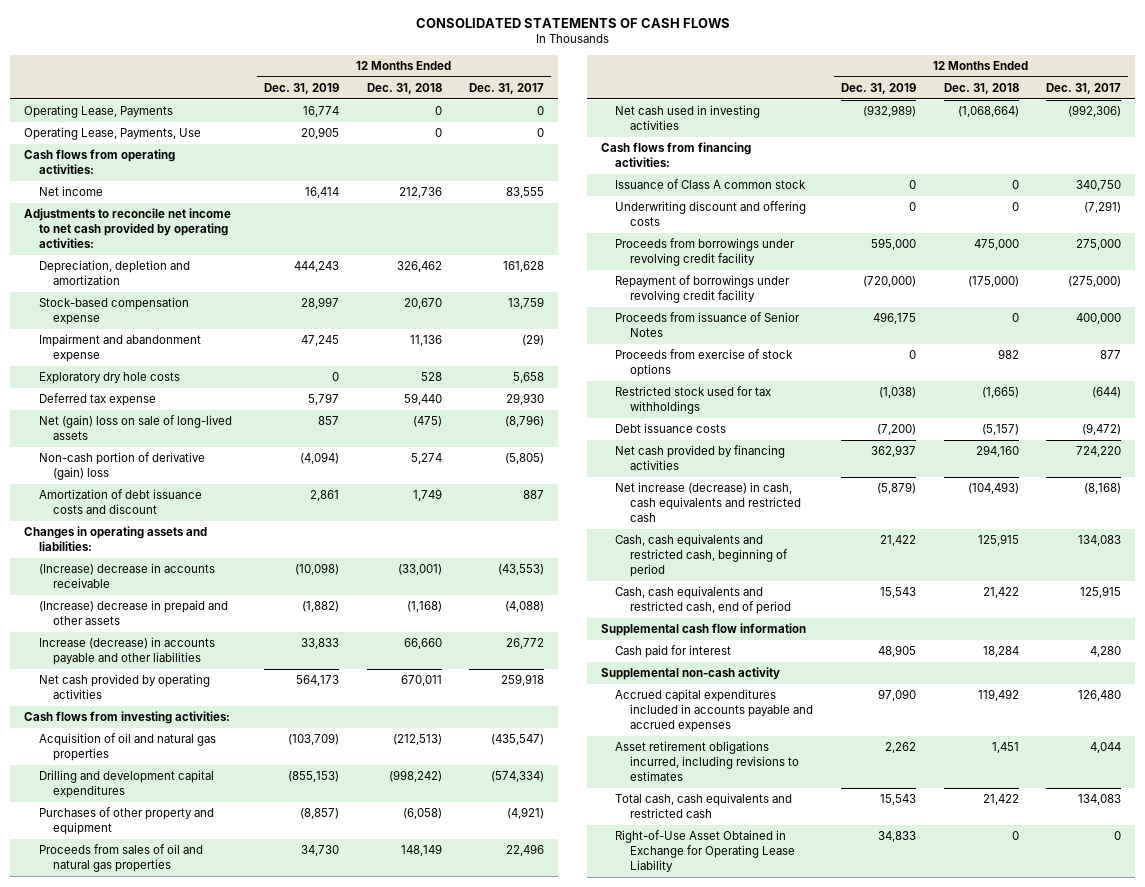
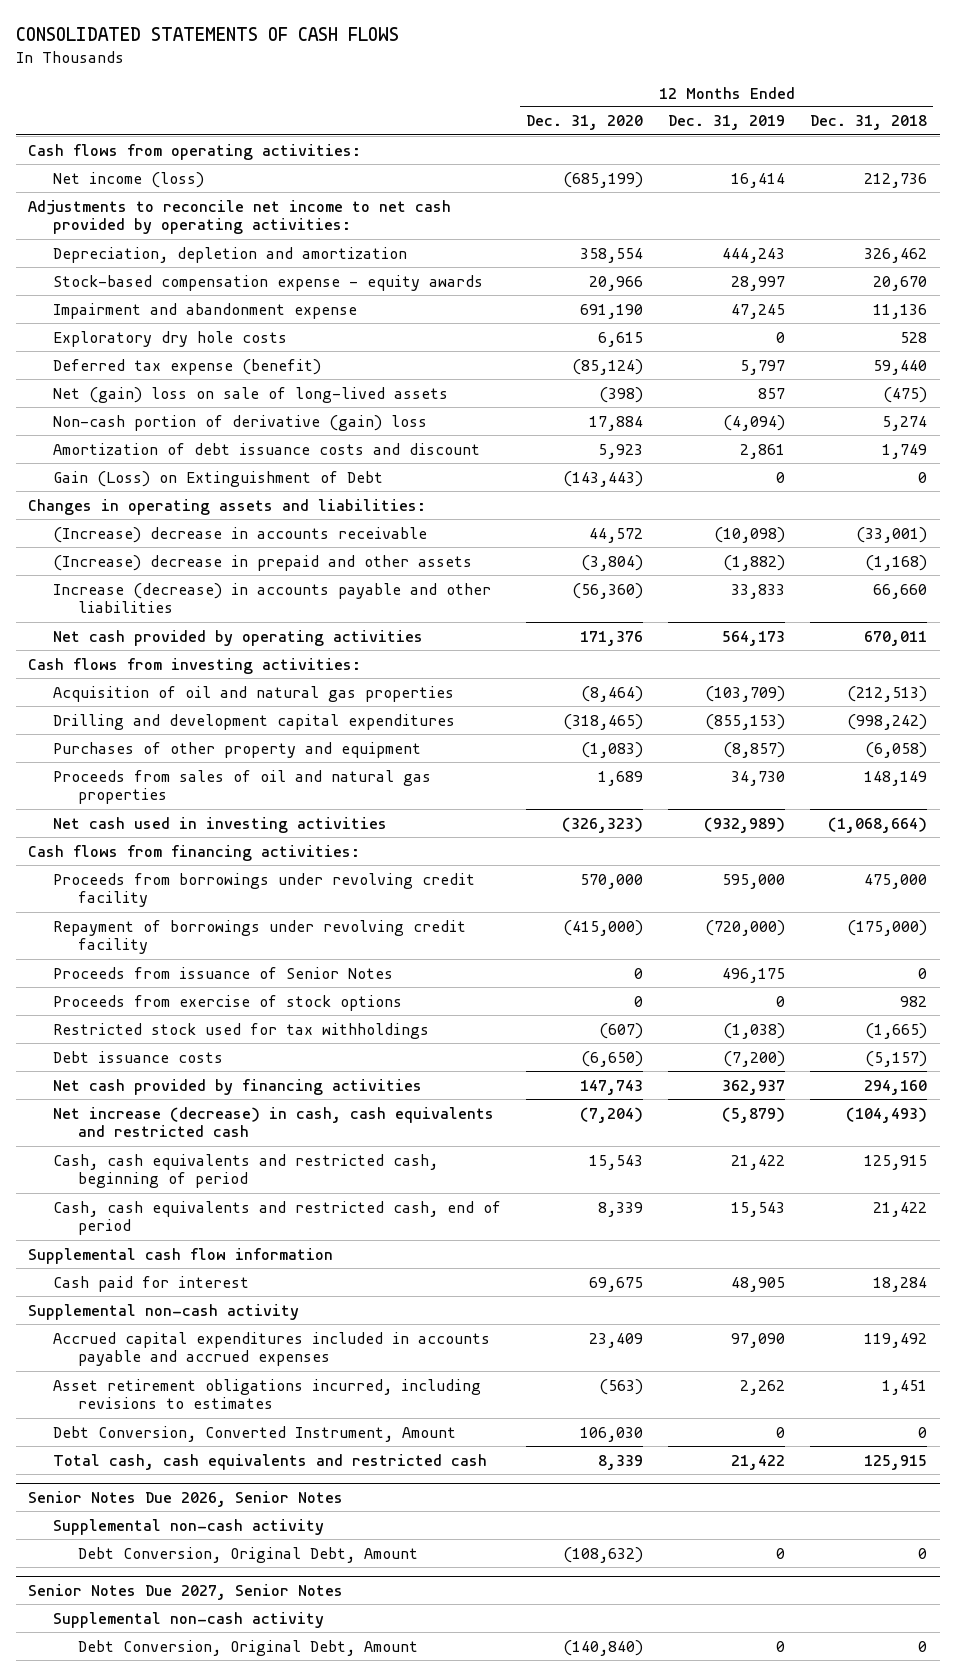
[469,83,545,95] Dec. 31, 2017 -> none
none -> [525,115,643,131] Dec. 31, 2020
[24,105,174,119] Operating Lease, Payments -> none
[24,127,202,141] Operating Lease, Payments, Use -> none
[38,186,103,197] Net income -> [52,171,204,188] Net income (loss)
[38,297,189,326] Stock-based compensation expense -> [52,274,483,291] Stock-based compensation expense - equity awards
[38,393,156,407] Deferred tax expense -> [52,358,321,375] Deferred tax expense (benefit)
none -> [52,470,383,487] Gain (Loss) on Extinguishment of Debt
[615,179,807,190] Issuance of Class A common stock -> none
[615,201,807,227] Underwriting discount and offering costs -> none
[615,830,795,872] Right-of-Use Asset Obtained in Exchange for Operating Lease Liability -> none
none -> [52,1425,456,1442] Debt Conversion, Converted Instrument, Amount
[879,794,916,806] 15,543 -> [731,1454,786,1470] 21,422
[982,794,1019,806] 21,422 -> [864,1454,928,1470] 125,915
none -> [28,1490,344,1507] Senior Notes Due 2026, Senior Notes
none -> [52,1518,324,1535] Supplemental non-cash activity
none -> [77,1546,418,1563] Debt Conversion, Original Debt, Amount
none -> [28,1583,344,1600] Senior Notes Due 2027, Senior Notes
none -> [52,1611,324,1628] Supplemental non-cash activity
none -> [77,1639,418,1656] Debt Conversion, Original Debt, Amount

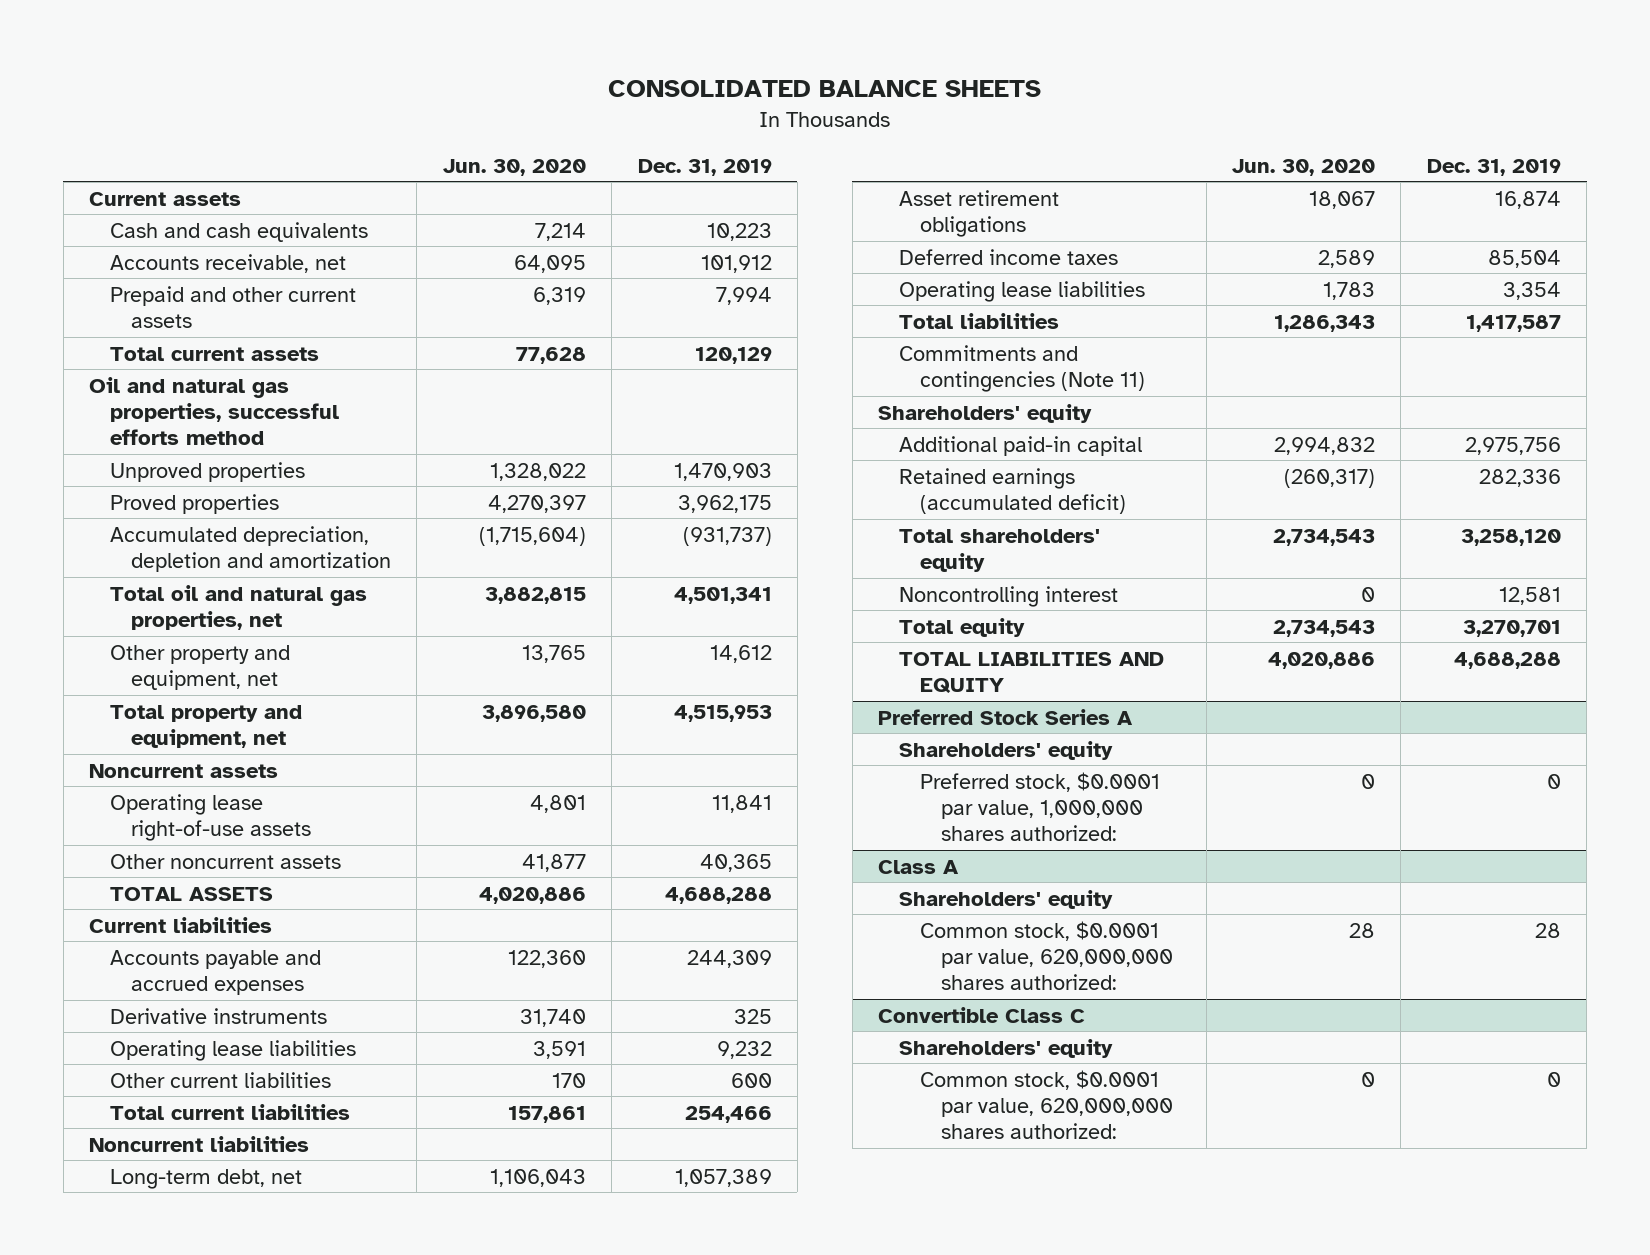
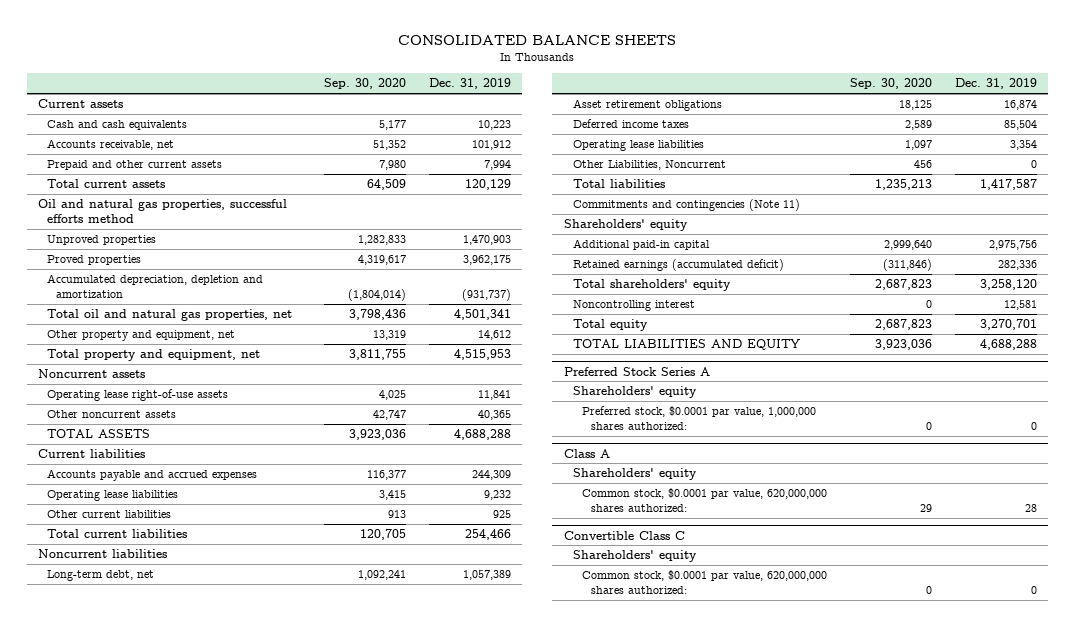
[442,158,586,176] Jun. 30, 2020 -> none
none -> [323,78,406,90] Sep. 30, 2020
[109,1007,327,1024] Derivative instruments -> none
[730,1072,772,1088] 600 -> [492,509,511,518] 925
none -> [572,159,726,170] Other Liabilities, Noncurrent

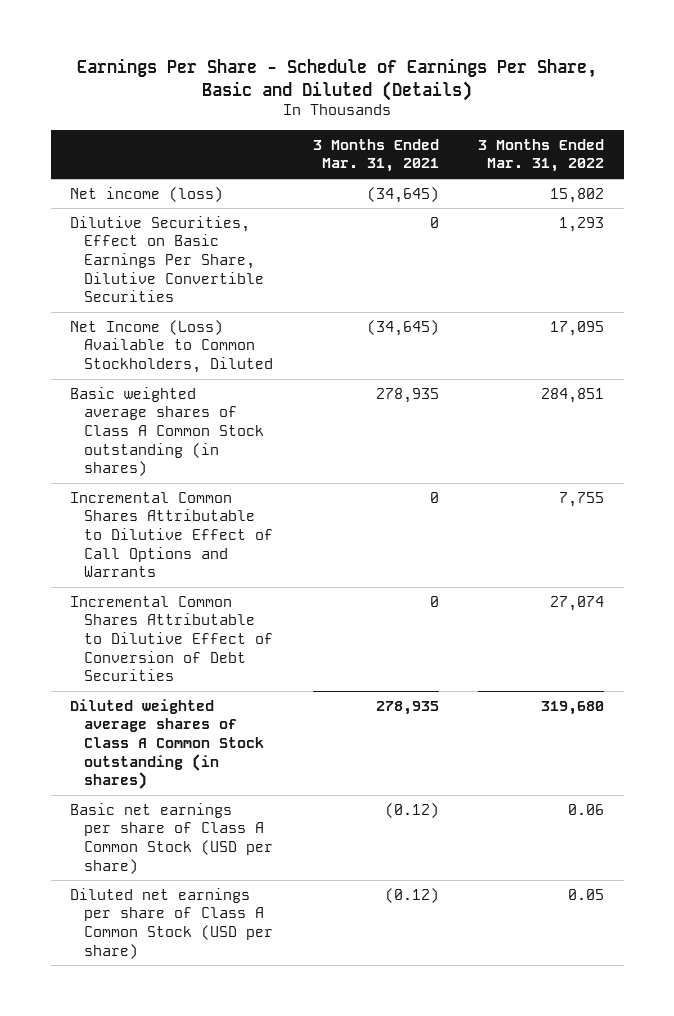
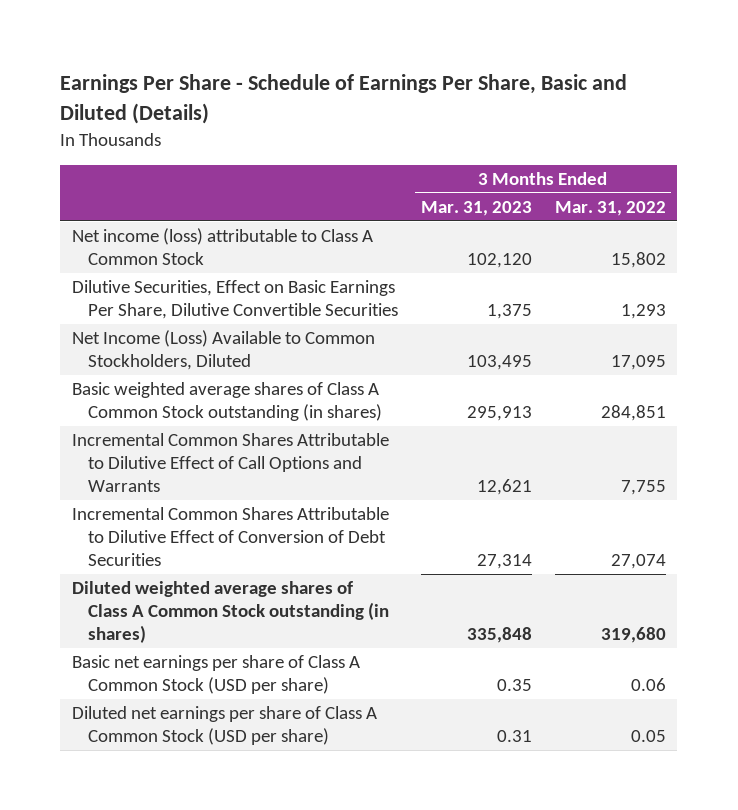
[312,138,439,173] 3 Months Ended Mar. 31, 2021 -> none
none -> [420,201,532,217] Mar. 31, 2023
[70,186,224,202] Net income (loss) -> [71,228,373,266] Net income (loss) attributable to Class A Common Stock

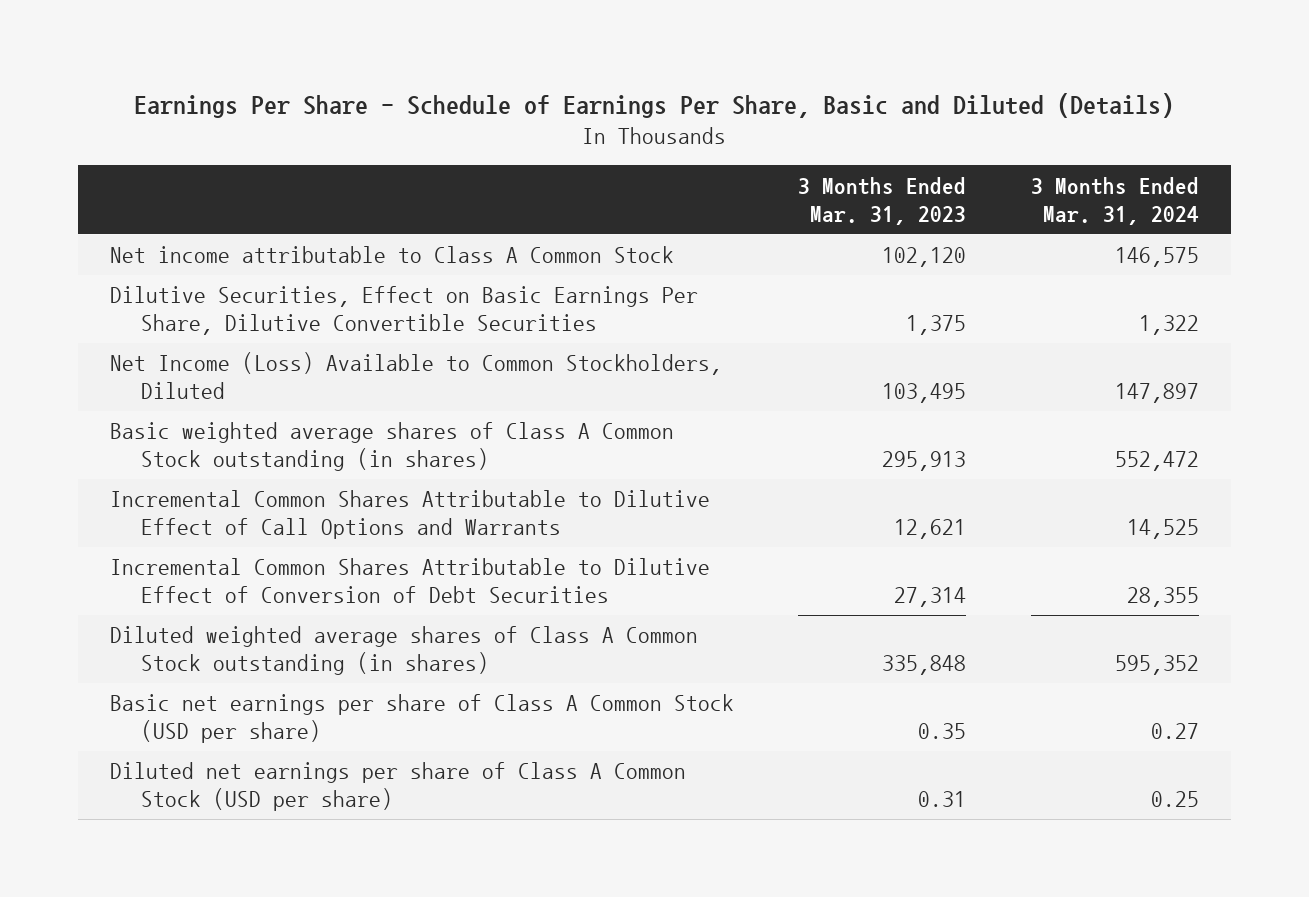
[554,201,666,217] Mar. 31, 2022 -> none
none -> [1030,176,1199,225] 3 Months Ended Mar. 31, 2024
[71,228,373,266] Net income (loss) attributable to Class A Common Stock -> [109,246,674,264] Net income attributable to Class A Common Stock

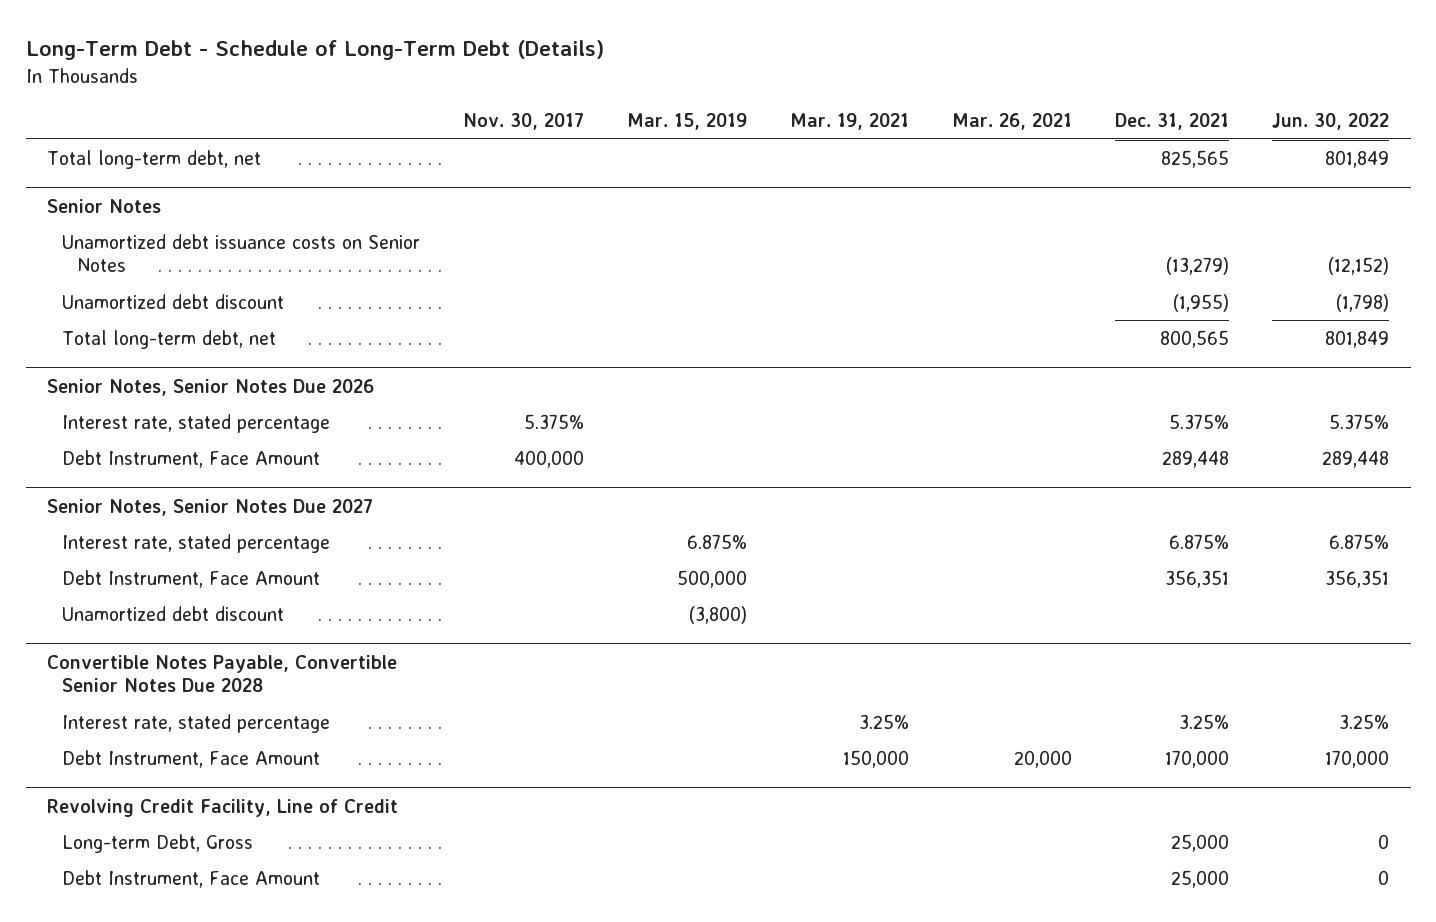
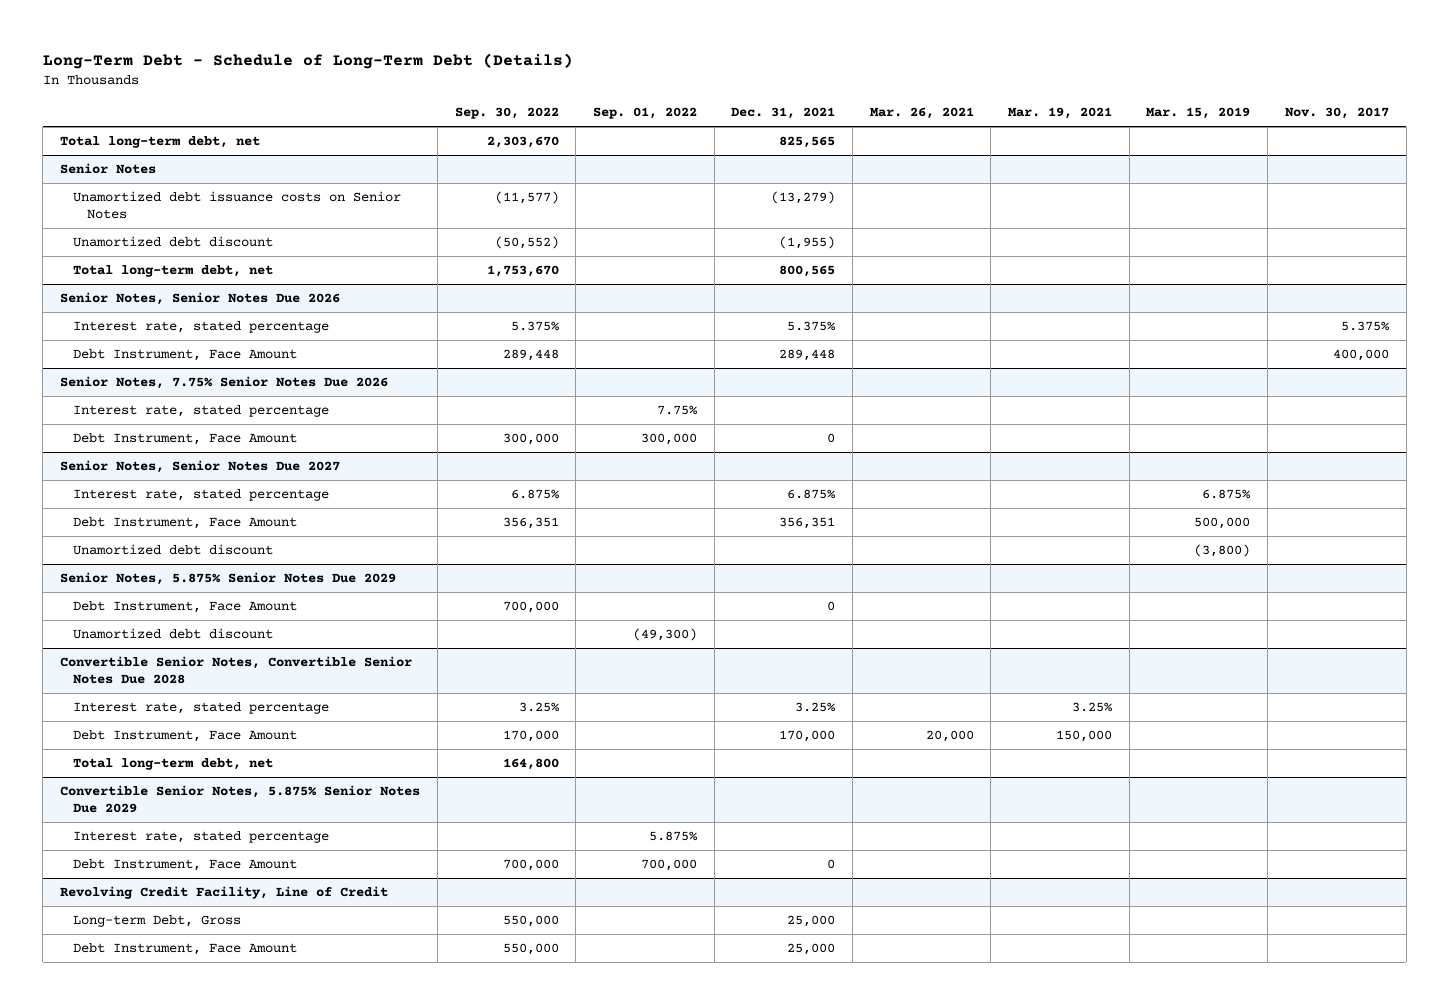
[1272,113,1390,131] Jun. 30, 2022 -> none
none -> [454,107,559,120] Sep. 30, 2022
none -> [592,107,697,120] Sep. 01, 2022
none -> [60,375,389,389] Senior Notes, 7.75% Senior Notes Due 2026
none -> [73,404,330,417] Interest rate, stated percentage
none -> [73,432,298,445] Debt Instrument, Face Amount
none -> [60,571,397,585] Senior Notes, 5.875% Senior Notes Due 2029
none -> [73,600,298,613] Debt Instrument, Face Amount
none -> [73,627,274,639] Unamortized debt discount
[47,654,398,693] Convertible Notes Payable, Convertible Senior Notes Due 2028 -> [60,655,413,684] Convertible Senior Notes, Convertible Senior Notes Due 2028
none -> [73,757,274,770] Total long-term debt, net
none -> [60,784,421,813] Convertible Senior Notes, 5.875% Senior Notes Due 2029
none -> [73,830,330,843] Interest rate, stated percentage
none -> [73,858,298,871] Debt Instrument, Face Amount

